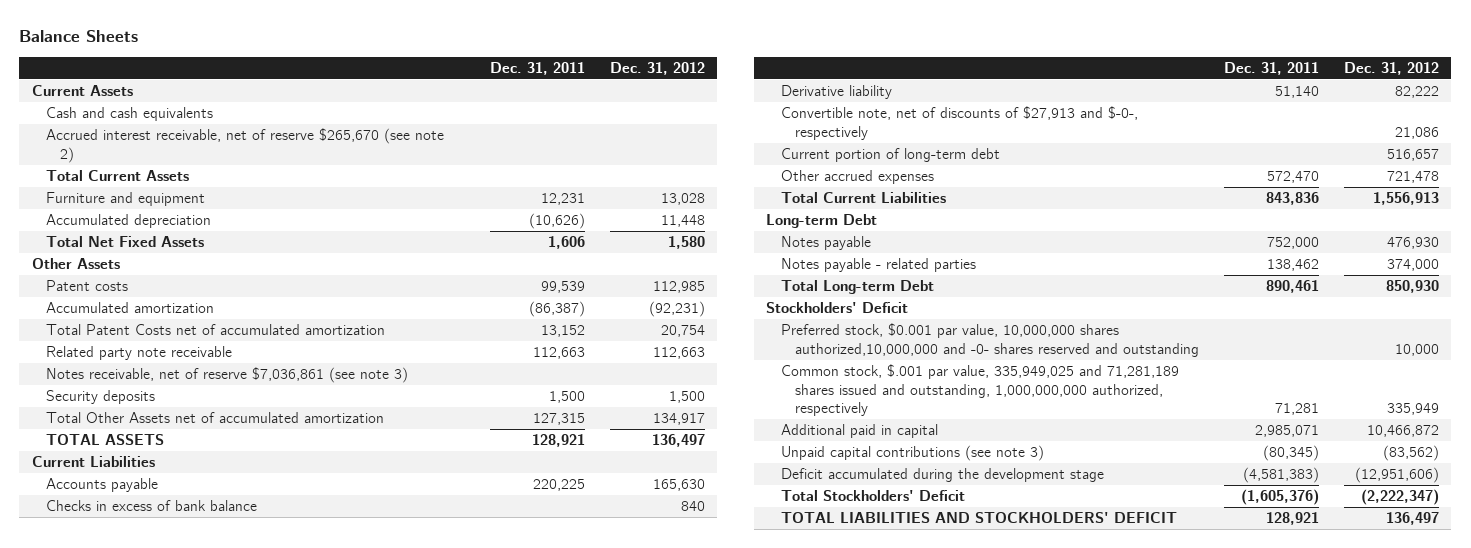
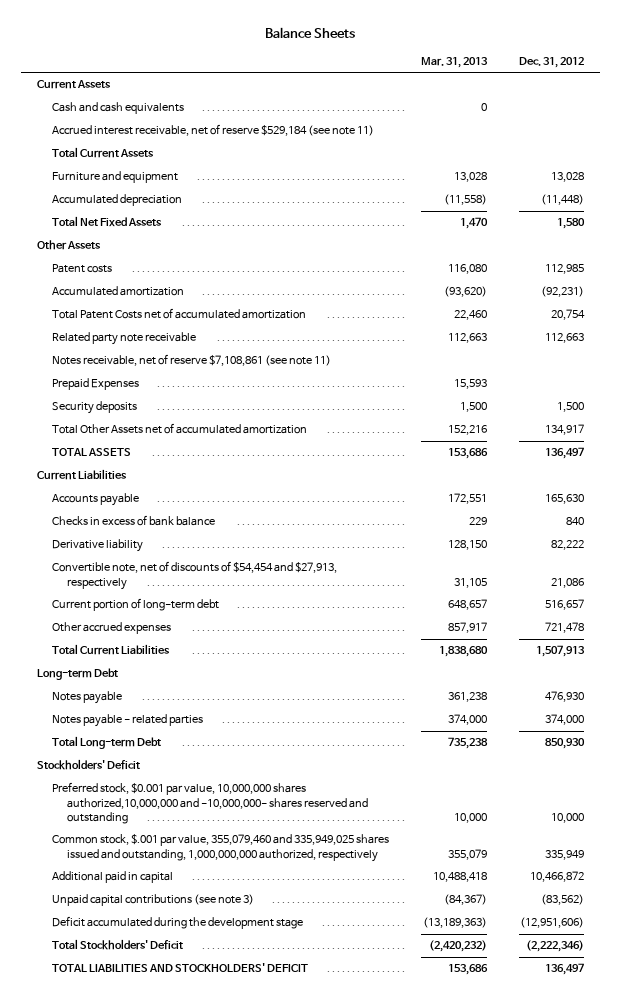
[489,61,585,75] Dec. 31, 2011 -> none
none -> [421,56,489,68] Mar. 31, 2013
[46,128,445,163] Accrued interest receivable, net of reserve $265,670 (see note 2) -> [52,124,375,137] Accrued interest receivable, net of reserve $529,184 (see note 11)
[660,215,705,228] 11,448 -> [541,194,585,206] (11,448)
[46,367,409,384] Notes receivable, net of reserve $7,036,861 (see note 3) -> [52,354,332,367] Notes receivable, net of reserve $7,108,861 (see note 11)
none -> [52,378,140,391] Prepaid Expenses
[780,106,1138,140] Convertible note, net of discounts of $27,913 and $-0-, respectively -> [52,561,338,590] Convertible note, net of discounts of $54,454 and $27,913, respectively
[1372,192,1439,206] 1,556,913 -> [536,645,586,658] 1,507,913
[780,323,1199,357] Preferred stock, $0.001 par value, 10,000,000 shares authorized,10,000,000 and -0- shares reserved and outstanding -> [52,782,369,824] Preferred stock, $0.001 par value, 10,000,000 shares authorized,10,000,000 and -10,000,000- shares reserved and outstanding
[780,364,1179,417] Common stock, $.001 par value, 335,949,025 and 71,281,189 shares issued and outstanding, 1,000,000,000 authorized, respectively -> [52,834,390,862] Common stock, $.001 par value, 355,079,460 and 335,949,025 shares issued and outstanding, 1,000,000,000 authorized, respectively
[1360,489,1439,506] (2,222,347) -> [526,940,585,953] (2,222,346)

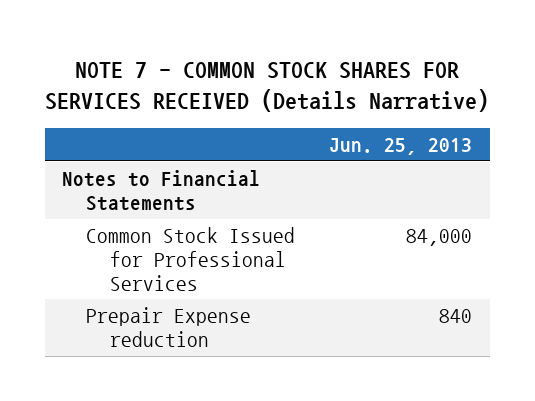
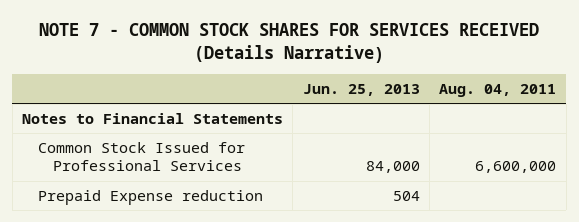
none -> [439,83,557,97] Aug. 04, 2011
[85,306,251,347] Prepair Expense reduction -> [37,190,263,206] Prepaid Expense reduction
[439,308,473,323] 840 -> [392,191,420,202] 504

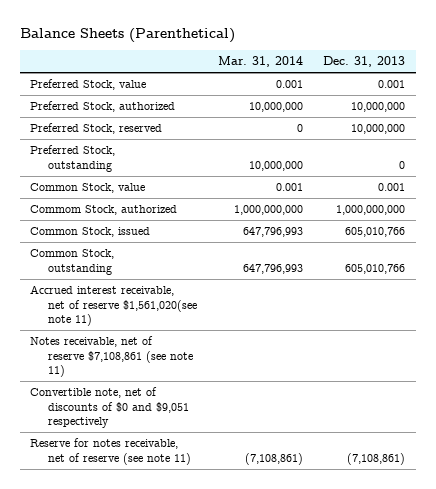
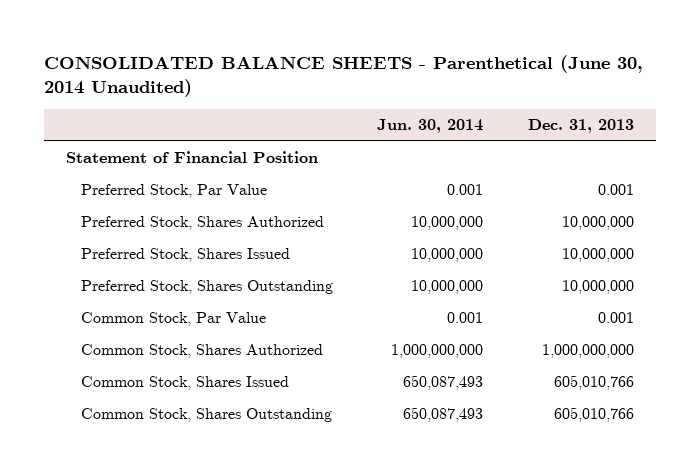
[19,28,235,44] Balance Sheets (Parenthetical) -> [44,54,644,98] CONSOLIDATED BALANCE SHEETS - Parenthetical (June 30, 2014 Unaudited)
[217,56,303,68] Mar. 31, 2014 -> none
none -> [377,119,484,134] Jun. 30, 2014
[30,123,163,135] Preferred Stock, reserved -> none
[30,285,197,327] Accrued interest receivable, net of reserve $1,561,020(see note 11) -> none
[30,336,193,378] Notes receivable, net of reserve $7,108,861 (see note 11) -> none
[30,387,189,429] Convertible note, net of discounts of $0 and $9,051 respectively -> none
[30,438,191,465] Reserve for notes receivable, net of reserve (see note 11) -> none
none -> [66,151,319,164] Statement of Financial Position
[30,79,147,91] Preferred Stock, value -> [80,184,267,199] Preferred Stock, Par Value
[30,101,176,113] Preferred Stock, authorized -> [80,216,324,231] Preferred Stock, Shares Authorized
none -> [80,248,290,263] Preferred Stock, Shares Issued
[30,145,116,172] Preferred Stock, outstanding -> [80,280,333,295] Preferred Stock, Shares Outstanding
[399,160,406,169] 0 -> [561,280,634,295] 10,000,000
[30,183,146,194] Common Stock, value -> [80,312,266,327] Common Stock, Par Value
[30,205,178,216] Commom Stock, authorized -> [80,344,323,359] Common Stock, Shares Authorized
[30,227,151,238] Common Stock, issued -> [80,376,289,391] Common Stock, Shares Issued
[30,249,115,275] Common Stock, outstanding -> [80,408,332,423] Common Stock, Shares Outstanding

